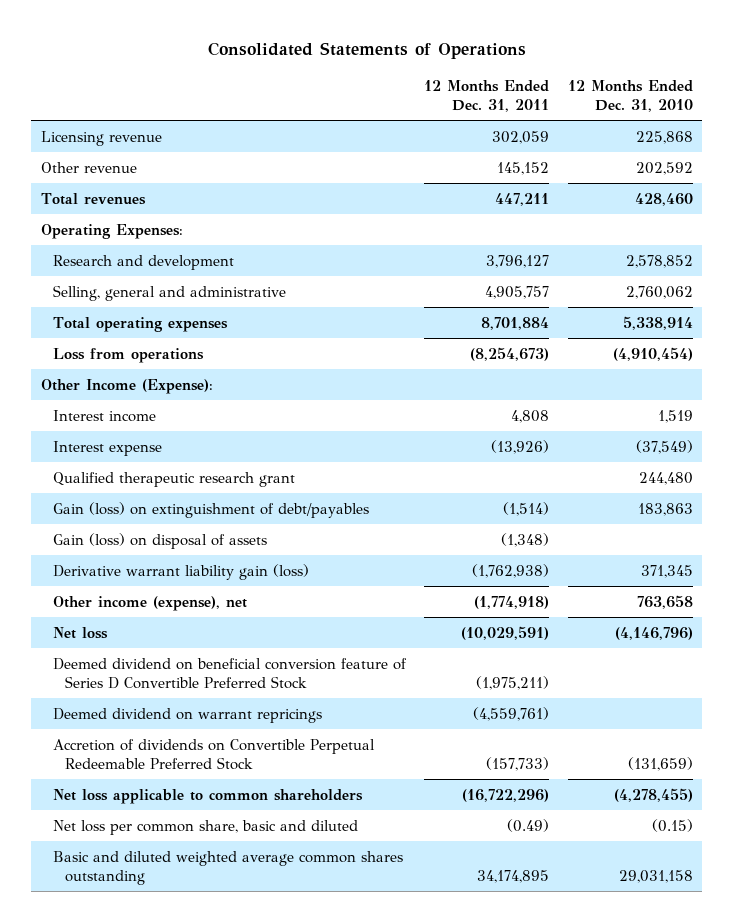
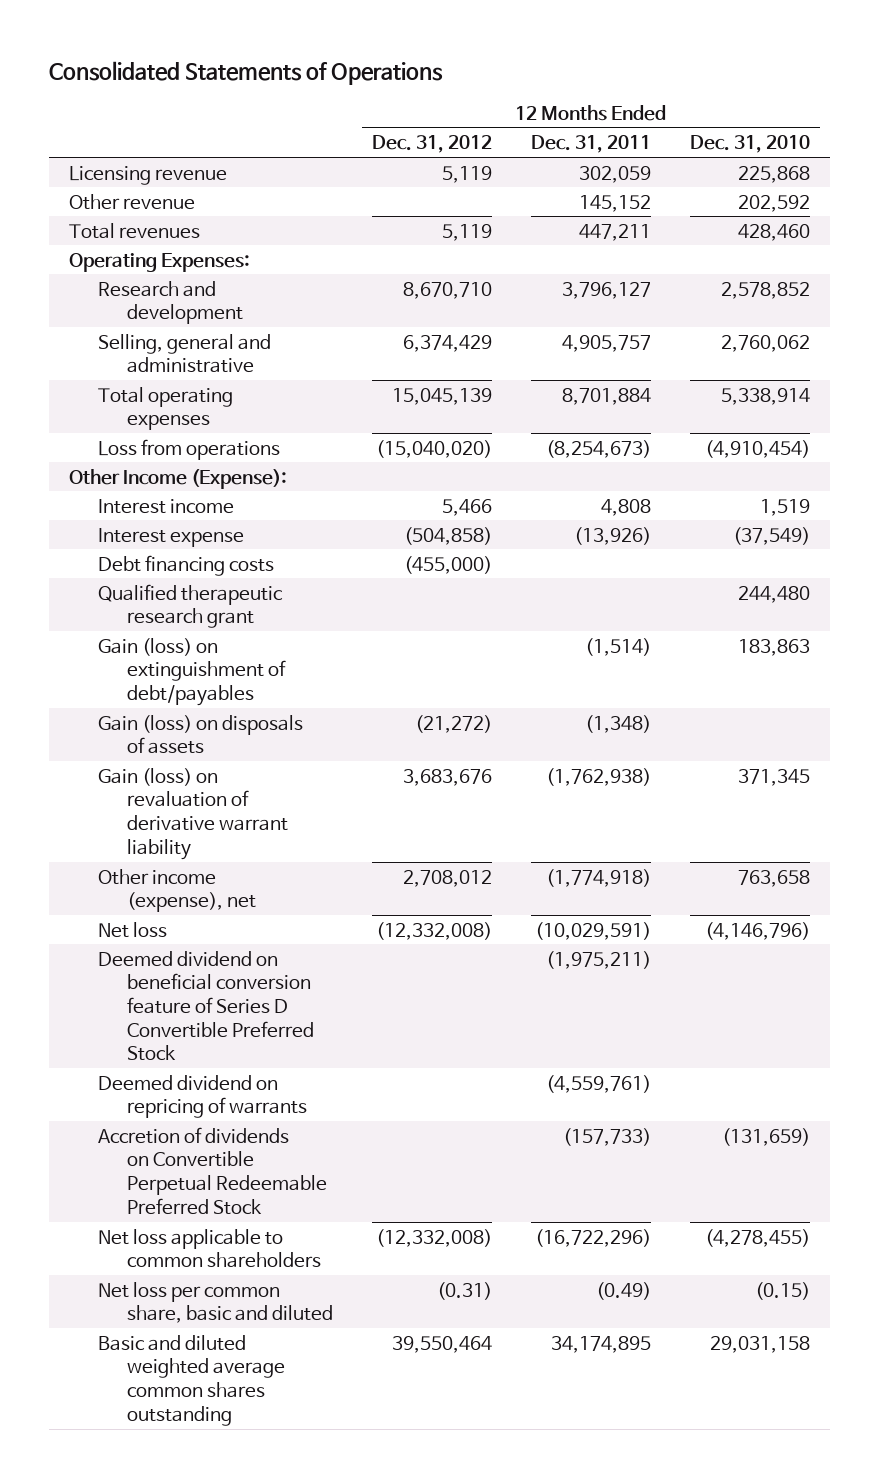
none -> [371,135,492,154] Dec. 31, 2012
none -> [97,554,274,576] Debt financing costs
[52,532,267,549] Gain (loss) on disposal of assets -> [97,714,303,755] Gain (loss) on disposals of assets
[52,563,309,580] Derivative warrant liability gain (loss) -> [97,767,288,860] Gain (loss) on revaluation of derivative warrant liability
[52,707,322,723] Deemed dividend on warrant repricings -> [97,1074,307,1119] Deemed dividend on repricing of warrants

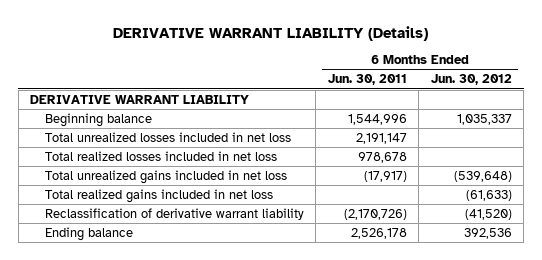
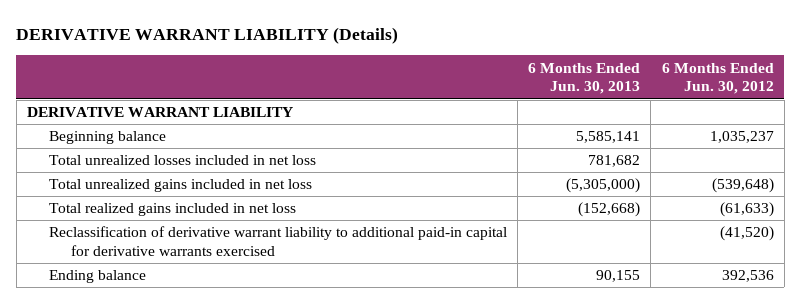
[327,74,407,86] Jun. 30, 2011 -> none
none -> [528,62,641,95] 6 Months Ended Jun. 30, 2013
[456,113,512,125] 1,035,337 -> [709,131,774,144] 1,035,237
[44,150,277,161] Total realized losses included in net loss -> none
[44,207,304,220] Reclassification of derivative warrant liability -> [49,226,508,257] Reclassification of derivative warrant liability to additional paid-in capital for derivative warrants exercised

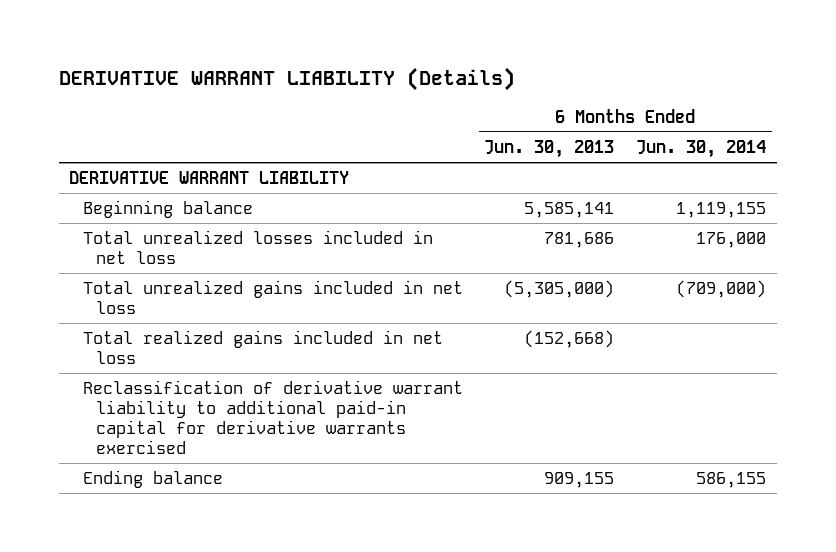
[661,62,774,95] 6 Months Ended Jun. 30, 2012 -> none
none -> [636,140,767,159] Jun. 30, 2014
[588,155,641,168] 781,682 -> [544,232,615,249] 781,686
[596,270,641,283] 90,155 -> [544,472,615,489] 909,155

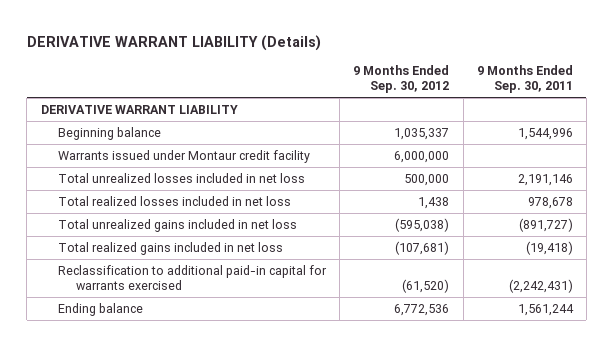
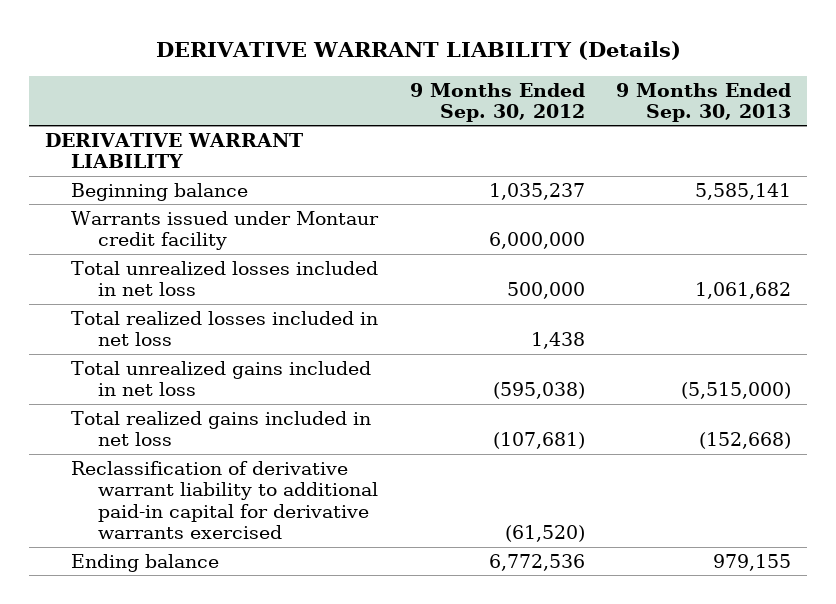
[476,65,573,94] 9 Months Ended Sep. 30, 2011 -> none
none -> [616,82,792,123] 9 Months Ended Sep. 30, 2013
[394,127,450,140] 1,035,337 -> [488,182,585,200] 1,035,237
[58,264,328,291] Reclassification to additional paid-in capital for warrants exercised -> [71,460,379,540] Reclassification of derivative warrant liability to additional paid-in capital for derivative warrants exercised

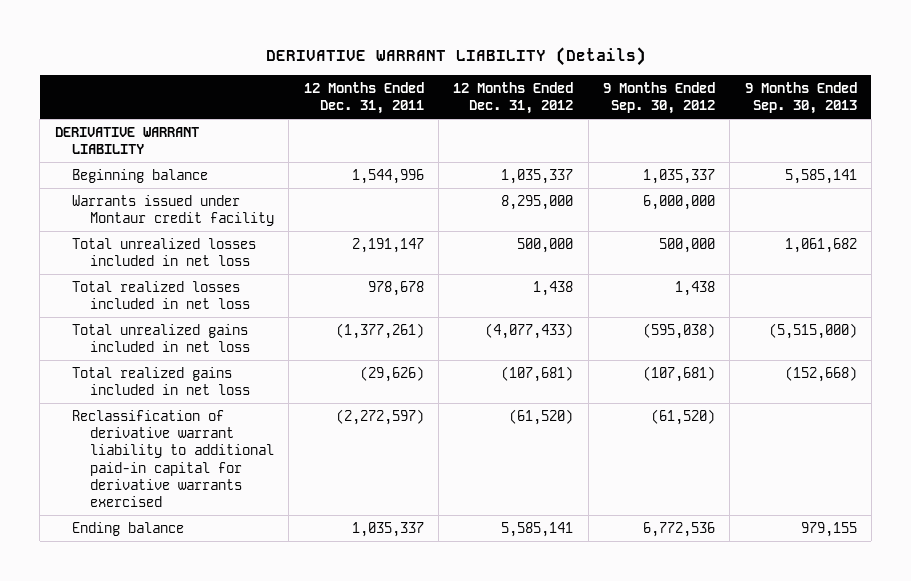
none -> [303,81,424,114] 12 Months Ended Dec. 31, 2011
none -> [453,81,574,114] 12 Months Ended Dec. 31, 2012
[488,182,585,200] 1,035,237 -> [642,168,715,184] 1,035,337

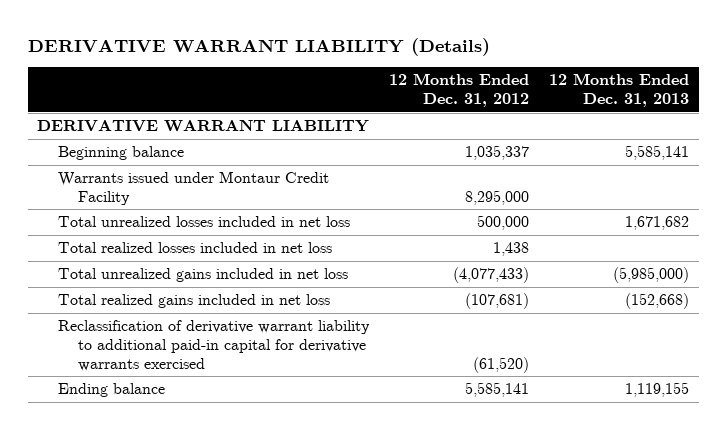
[303,81,424,114] 12 Months Ended Dec. 31, 2011 -> none
[602,81,715,114] 9 Months Ended Sep. 30, 2012 -> none
[744,81,857,114] 9 Months Ended Sep. 30, 2013 -> none
none -> [549,73,690,108] 12 Months Ended Dec. 31, 2013
[72,194,275,227] Warrants issued under Montaur credit facility -> [57,171,329,205] Warrants issued under Montaur Credit Facility

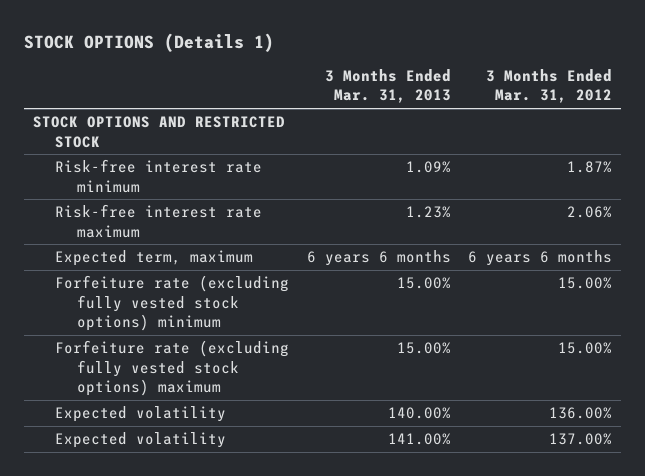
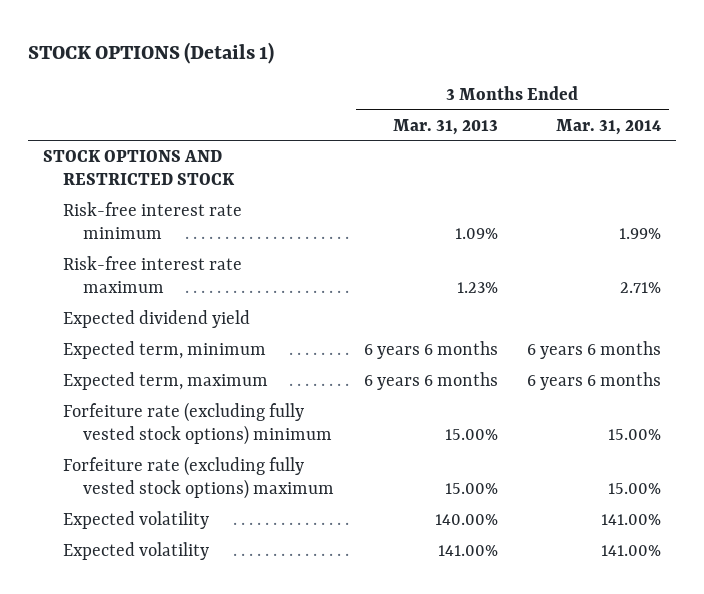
[485,69,612,104] 3 Months Ended Mar. 31, 2012 -> none
none -> [556,118,662,135] Mar. 31, 2014
none -> [62,310,250,329] Expected dividend yield
none -> [62,341,266,360] Expected term, minimum

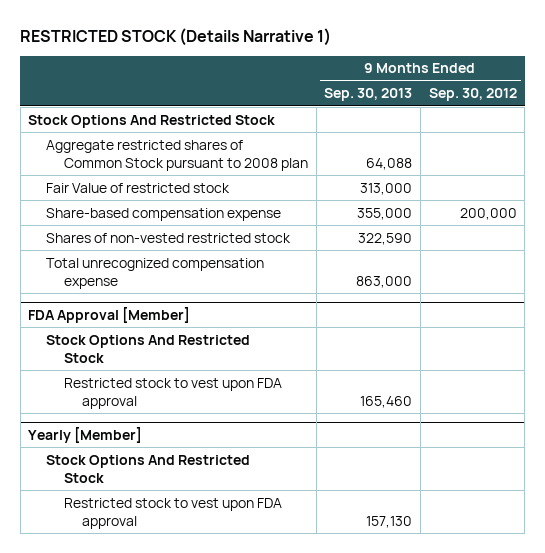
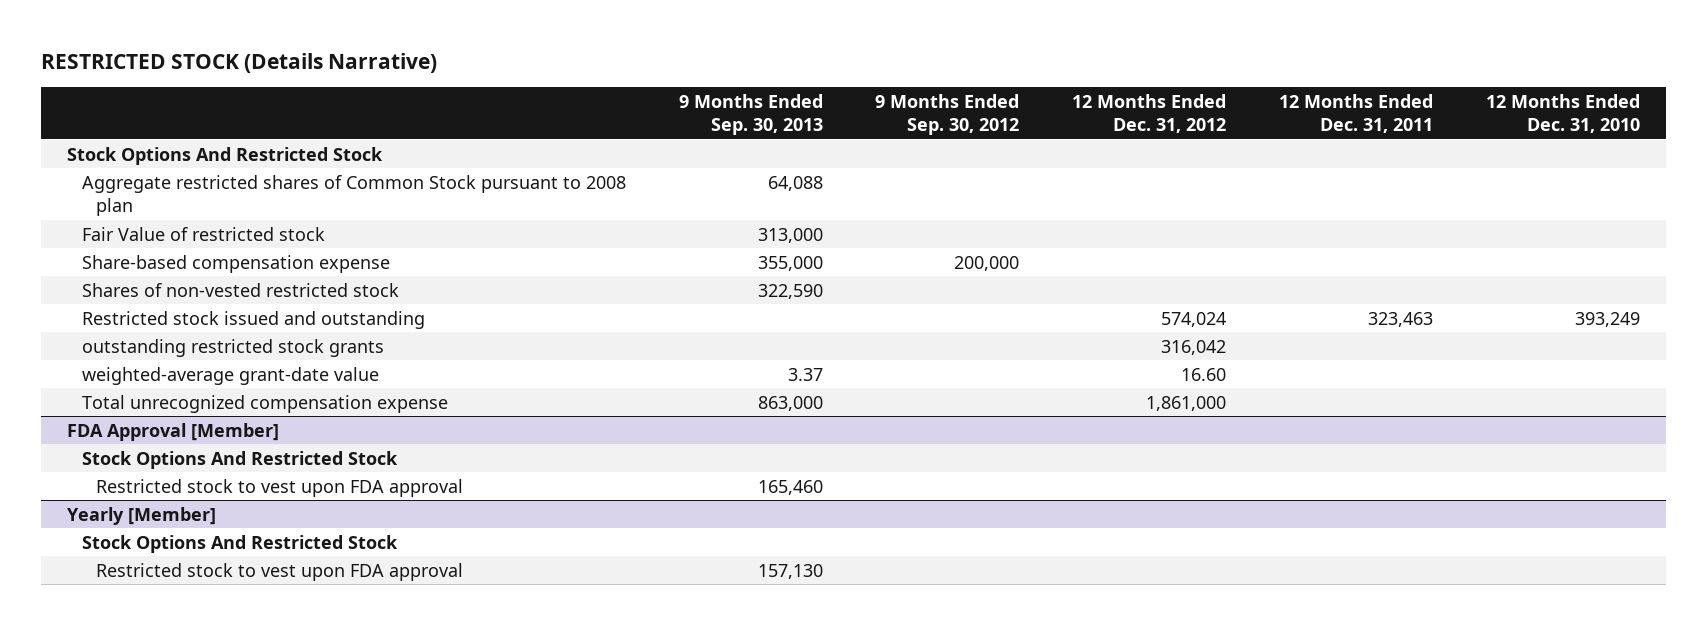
[20,27,332,46] RESTRICTED STOCK (Details Narrative 1) -> [40,52,437,73] RESTRICTED STOCK (Details Narrative)
none -> [1072,93,1227,134] 12 Months Ended Dec. 31, 2012
none -> [1278,93,1433,134] 12 Months Ended Dec. 31, 2011
none -> [1485,93,1640,134] 12 Months Ended Dec. 31, 2010
none -> [81,310,425,329] Restricted stock issued and outstanding
none -> [81,338,384,357] outstanding restricted stock grants
none -> [81,366,379,385] weighted-average grant-date value

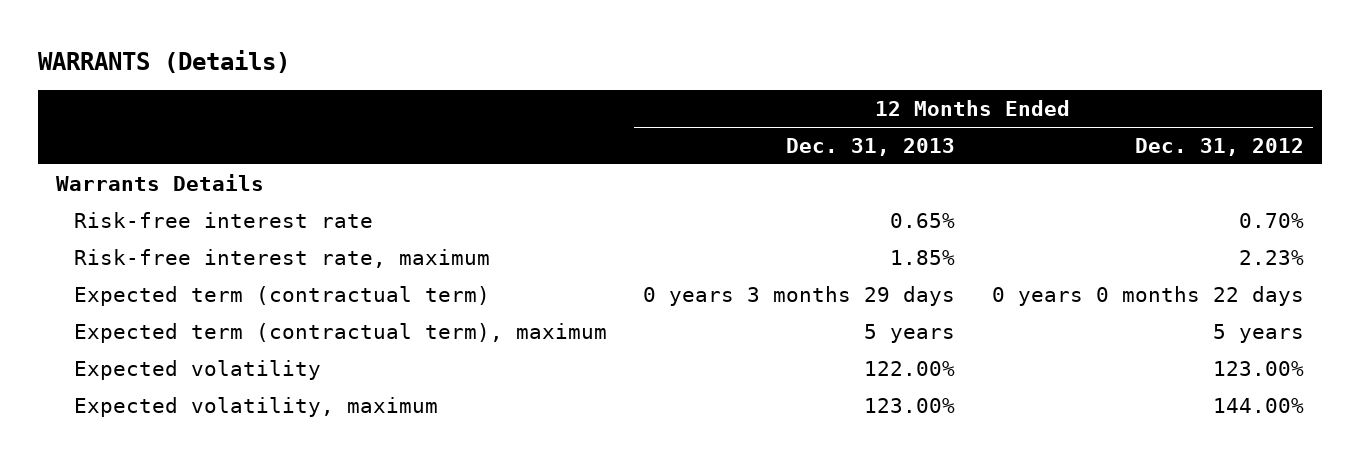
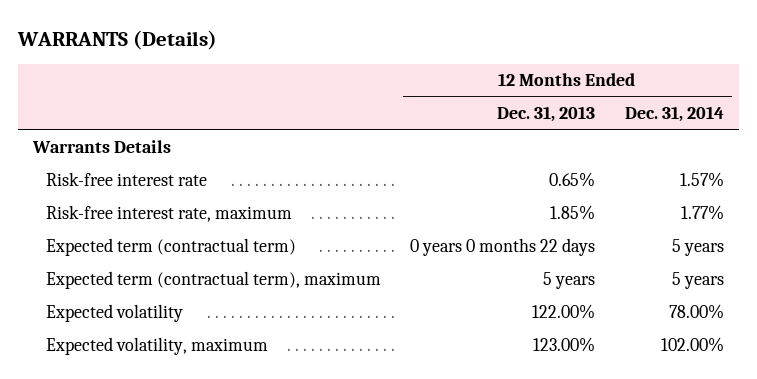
[1134,137,1304,156] Dec. 31, 2012 -> none
none -> [625,106,725,123] Dec. 31, 2014
[643,285,956,306] 0 years 3 months 29 days -> [410,237,596,256] 0 years 0 months 22 days

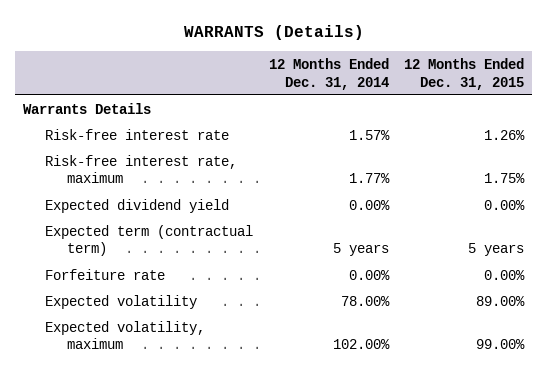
[497,106,596,123] Dec. 31, 2013 -> none
none -> [404,57,525,90] 12 Months Ended Dec. 31, 2015
none -> [45,198,230,213] Expected dividend yield
[45,270,381,289] Expected term (contractual term), maximum -> none
none -> [45,268,166,280] Forfeiture rate

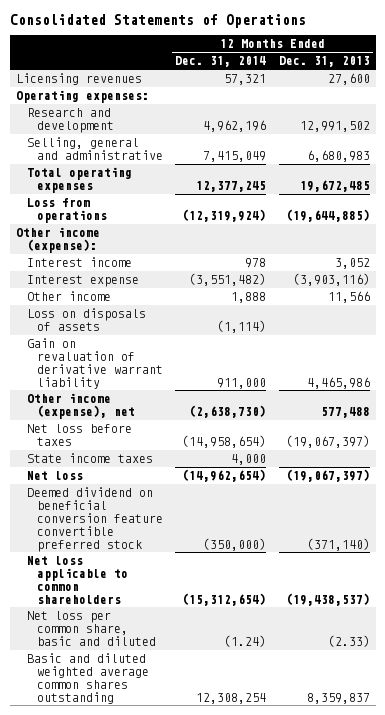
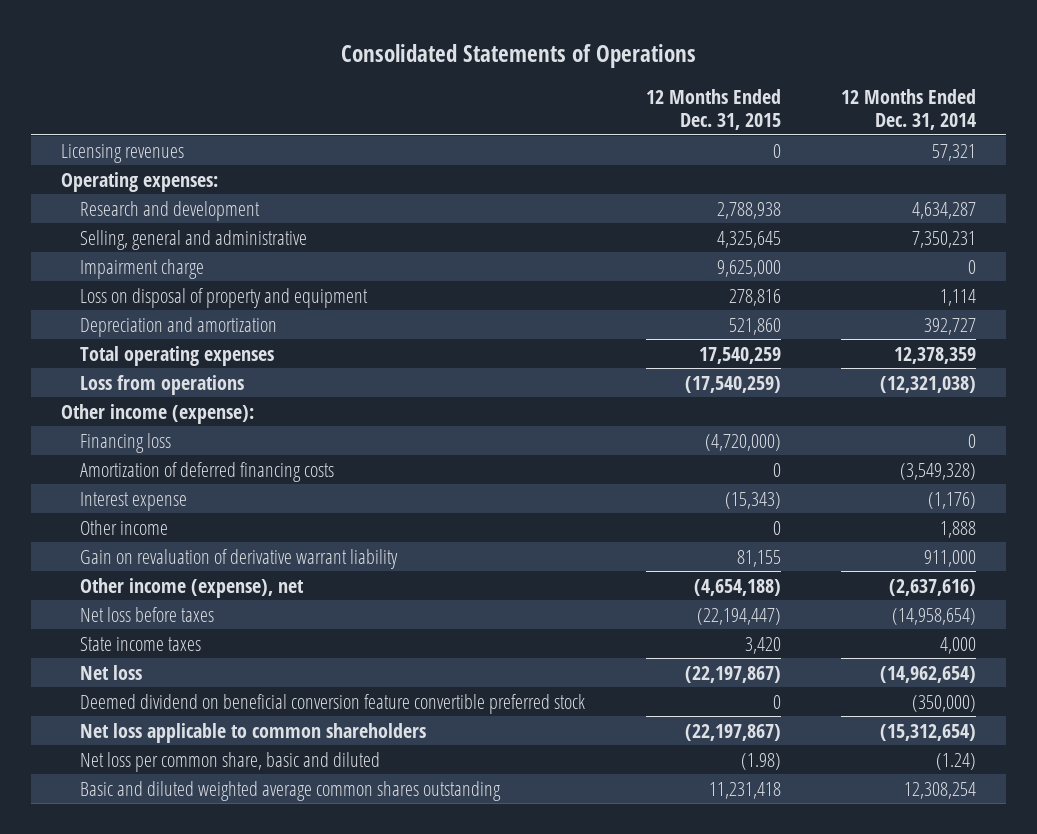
[278,56,370,68] Dec. 31, 2013 -> none
none -> [645,88,781,131] 12 Months Ended Dec. 31, 2015
[203,119,267,132] 4,962,196 -> [912,201,977,219] 4,634,287
[203,150,267,162] 7,415,049 -> [912,230,977,248] 7,350,231
none -> [80,258,205,279] Impairment charge
none -> [80,287,369,308] Loss on disposal of property and equipment
none -> [80,316,278,337] Depreciation and amortization
[196,180,267,192] 12,377,245 -> [894,346,977,364] 12,378,359
[182,208,267,222] (12,319,924) -> [880,375,977,393] (12,321,038)
[26,257,132,268] Interest income -> none
none -> [80,432,172,453] Financing loss
none -> [80,461,335,482] Amortization of deferred financing costs
[189,273,267,287] (3,551,482) -> [928,491,977,509] (1,176)
[26,308,146,331] Loss on disposals of assets -> none
[189,404,267,418] (2,638,730) -> [889,578,977,596] (2,637,616)

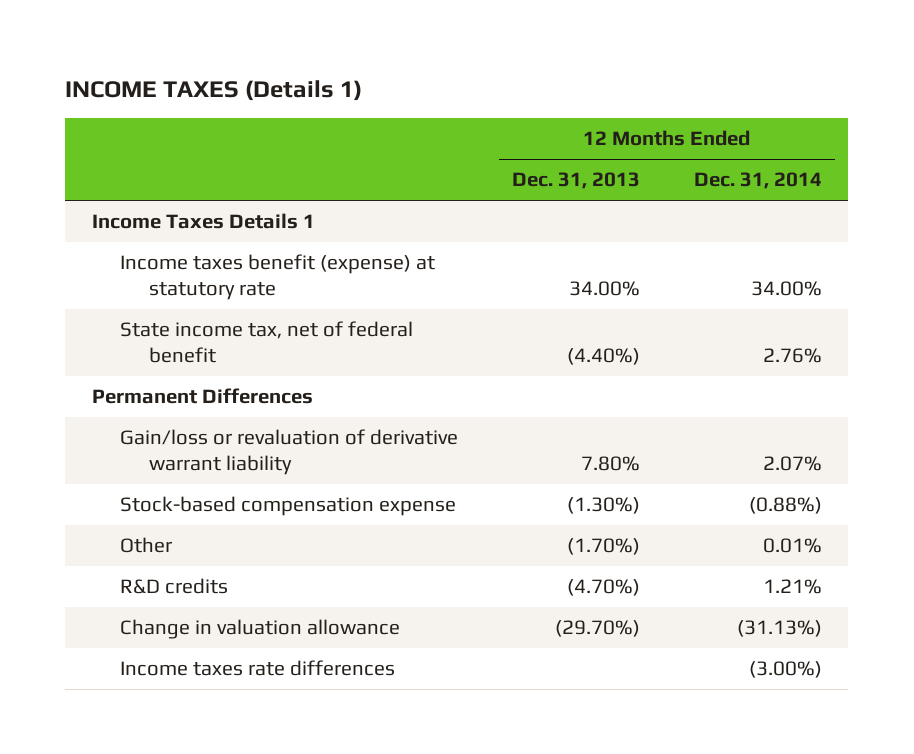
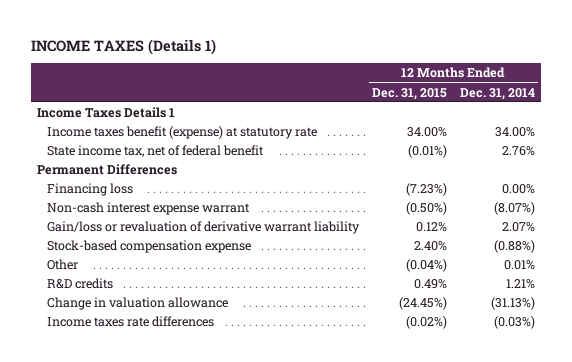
[511,172,640,190] Dec. 31, 2013 -> none
none -> [371,87,447,100] Dec. 31, 2015
none -> [47,183,134,197] Financing loss
none -> [47,202,251,216] Non-cash interest expense warrant
[748,661,822,679] (3.00%) -> [493,316,535,330] (0.03%)

